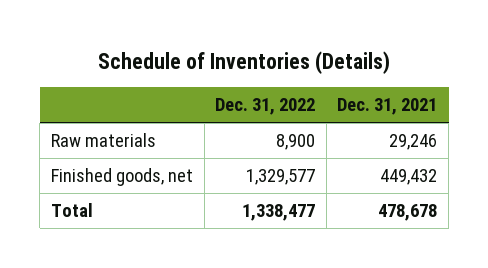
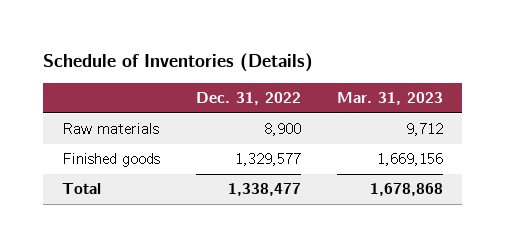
[337,98,438,116] Dec. 31, 2021 -> none
none -> [337,92,444,106] Mar. 31, 2023
[51,168,194,187] Finished goods, net -> [61,153,160,168] Finished goods

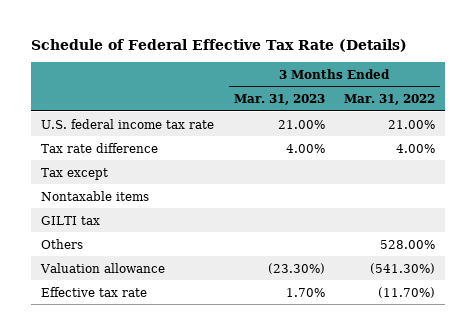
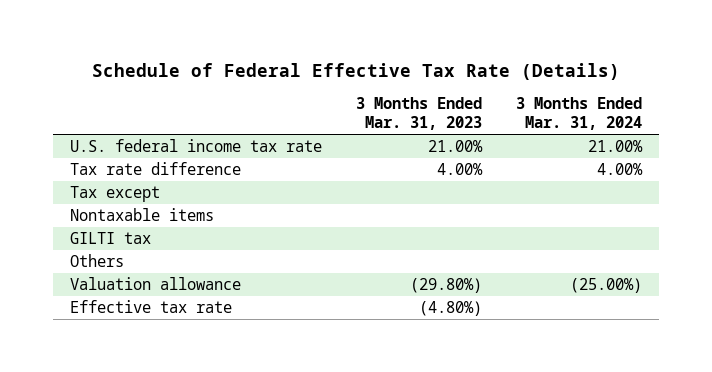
[344,94,436,106] Mar. 31, 2022 -> none
none -> [515,97,642,131] 3 Months Ended Mar. 31, 2024
[267,262,325,274] (23.30%) -> [409,278,482,294] (29.80%)
[285,287,325,297] 1.70% -> [418,301,482,317] (4.80%)

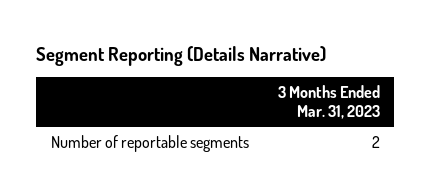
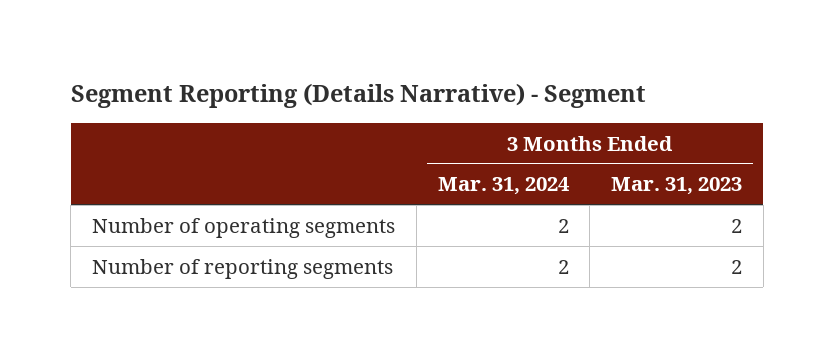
[36,45,327,66] Segment Reporting (Details Narrative) -> [70,83,646,109] Segment Reporting (Details Narrative) - Segment
none -> [437,177,570,196] Mar. 31, 2024
none -> [91,217,395,238] Number of operating segments
[50,134,249,152] Number of reportable segments -> [91,258,393,279] Number of reporting segments

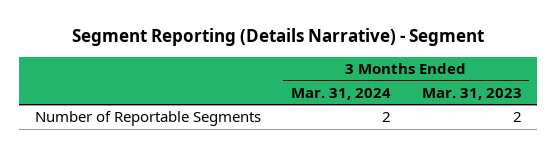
[91,217,395,238] Number of operating segments -> none
[91,258,393,279] Number of reporting segments -> [34,111,261,127] Number of Reportable Segments

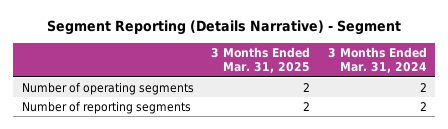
[421,88,522,101] Mar. 31, 2023 -> none
none -> [211,47,311,74] 3 Months Ended Mar. 31, 2025
none -> [21,82,194,96] Number of operating segments
[34,111,261,127] Number of Reportable Segments -> [21,101,191,115] Number of reporting segments

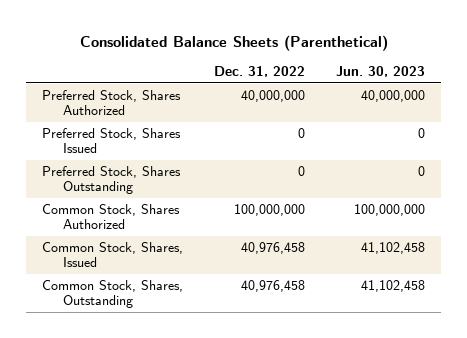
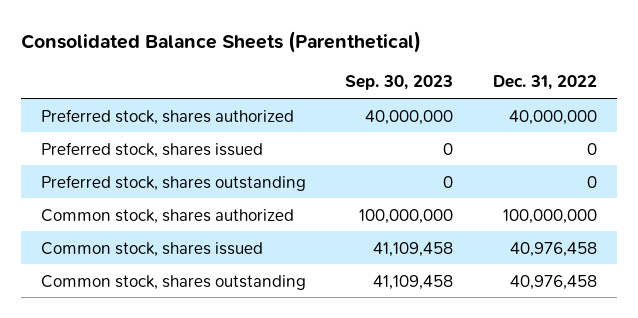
[336,66,426,78] Jun. 30, 2023 -> none
none -> [345,75,454,91] Sep. 30, 2023
[41,89,181,116] Preferred Stock, Shares Authorized -> [40,108,294,125] Preferred stock, shares authorized
[41,127,181,154] Preferred Stock, Shares Issued -> [40,141,263,158] Preferred stock, shares issued
[41,165,181,195] Preferred Stock, Shares Outstanding -> [40,174,306,191] Preferred stock, shares outstanding
[41,203,180,230] Common Stock, Shares Authorized -> [40,208,294,224] Common stock, shares authorized
[41,241,183,268] Common Stock, Shares, Issued -> [40,241,263,257] Common stock, shares issued
[41,279,183,309] Common Stock, Shares, Outstanding -> [40,274,306,290] Common stock, shares outstanding

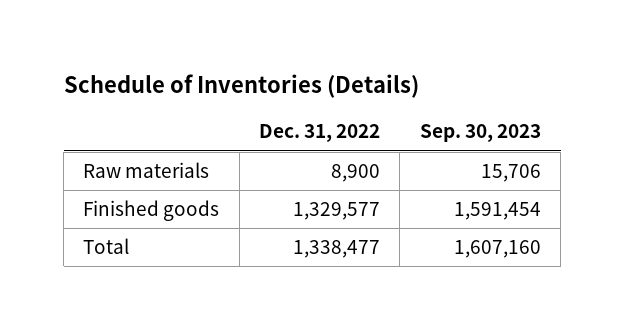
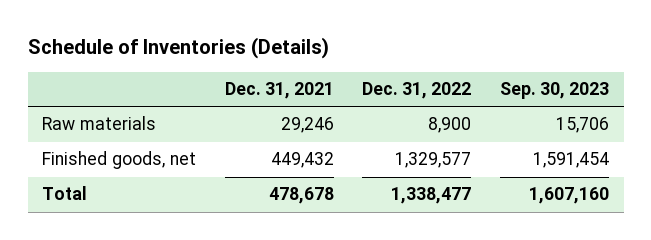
none -> [224,82,334,100] Dec. 31, 2021
[83,200,220,222] Finished goods -> [41,151,196,170] Finished goods, net

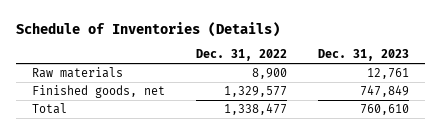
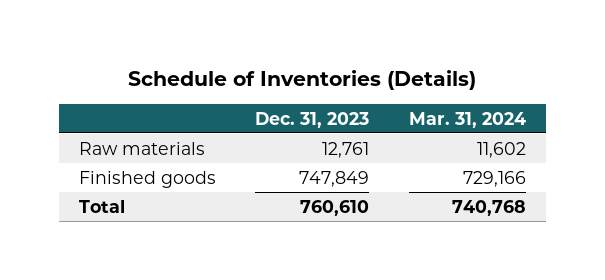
[196,49,288,62] Dec. 31, 2022 -> none
none -> [408,111,526,128] Mar. 31, 2024
[31,85,165,99] Finished goods, net -> [78,170,216,188] Finished goods

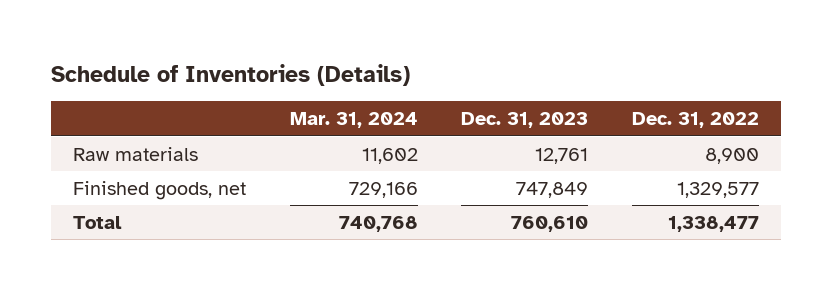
none -> [631,112,759,129] Dec. 31, 2022
[78,170,216,188] Finished goods -> [72,180,246,200] Finished goods, net

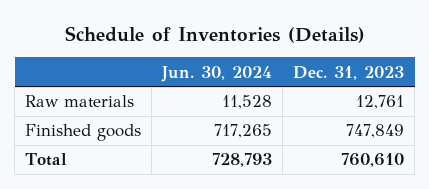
[289,112,418,129] Mar. 31, 2024 -> none
[631,112,759,129] Dec. 31, 2022 -> none
none -> [161,65,273,82] Jun. 30, 2024
[72,180,246,200] Finished goods, net -> [25,124,142,142] Finished goods

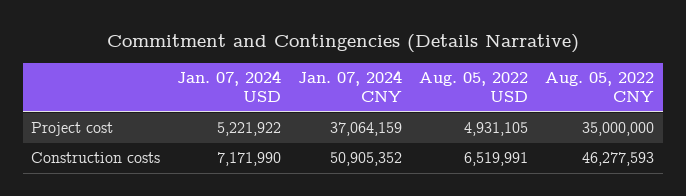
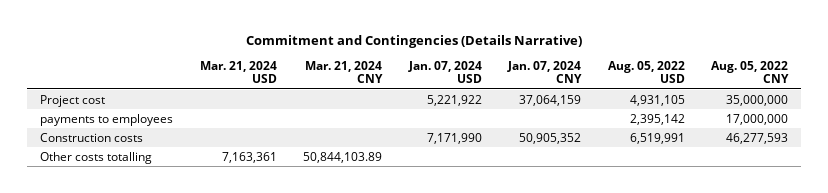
none -> [199,60,277,84] Mar. 21, 2024 USD
none -> [305,60,384,84] Mar. 21, 2024 CNY
none -> [40,113,174,126] payments to employees
none -> [40,151,153,164] Other costs totalling

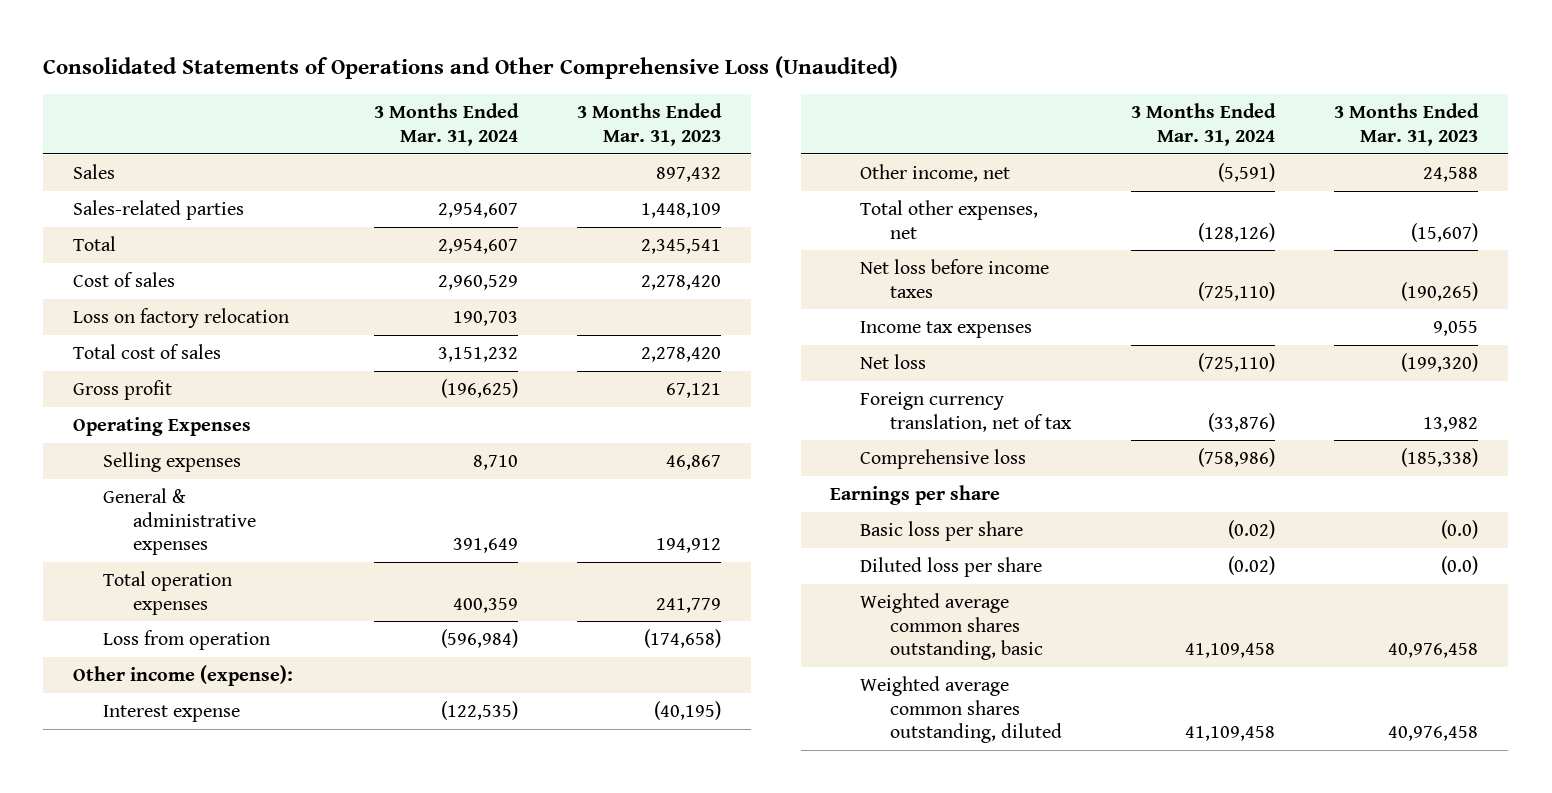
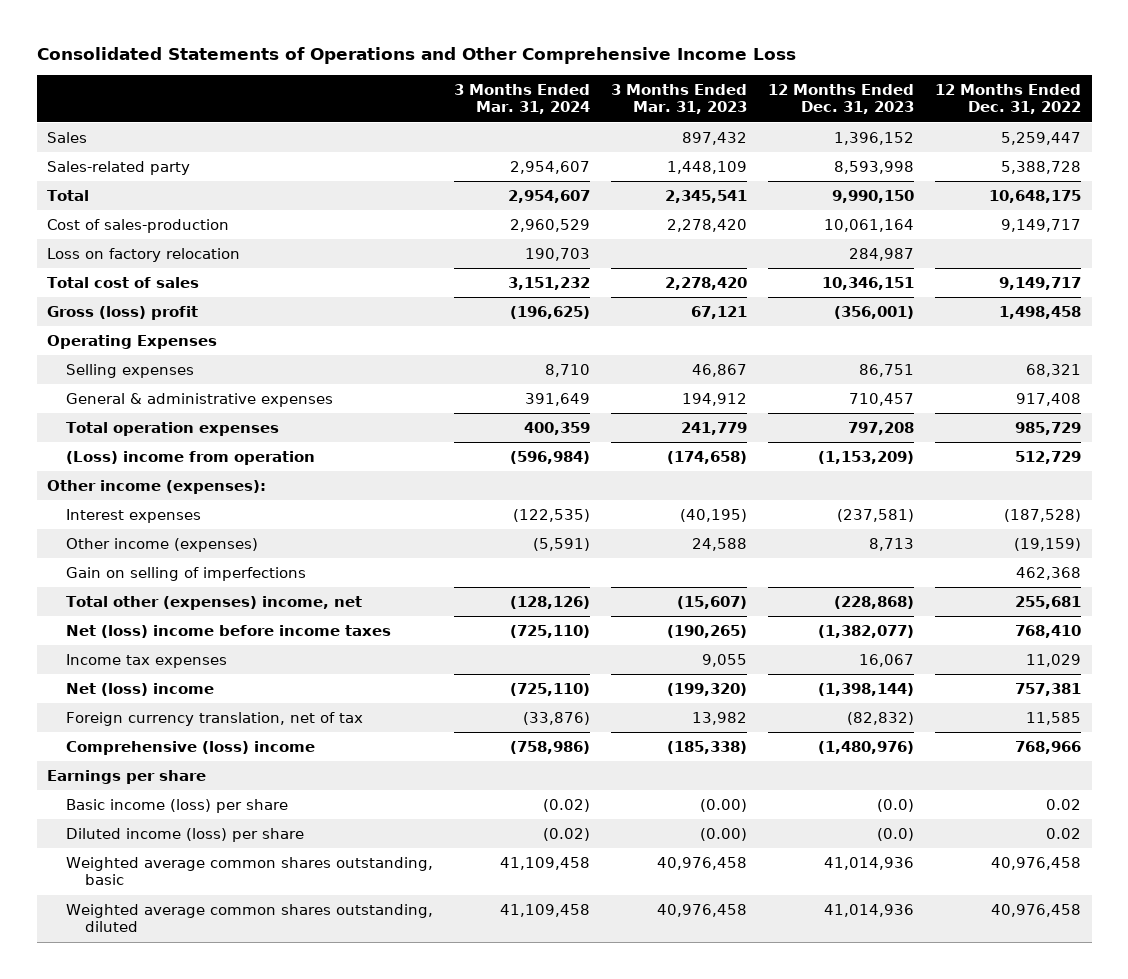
[43,56,899,80] Consolidated Statements of Operations and Other Comprehensive Loss (Unaudited) -> [36,46,796,64] Consolidated Statements of Operations and Other Comprehensive Income Loss
none -> [768,84,915,115] 12 Months Ended Dec. 31, 2023
none -> [935,84,1082,115] 12 Months Ended Dec. 31, 2022
[73,200,245,221] Sales-related parties -> [47,161,191,176] Sales-related party
[73,272,176,288] Cost of sales -> [47,219,230,234] Cost of sales-production
[73,380,173,401] Gross profit -> [47,306,199,321] Gross (loss) profit
[103,630,271,651] Loss from operation -> [66,451,316,466] (Loss) income from operation
[73,665,294,687] Other income (expense): -> [47,480,267,495] Other income (expenses):
[103,705,241,723] Interest expense -> [66,509,202,524] Interest expenses
[860,164,1011,183] Other income, net -> [66,538,259,553] Other income (expenses)
none -> [66,567,307,582] Gain on selling of imperfections
[860,200,1039,239] Total other expenses, net -> [66,596,363,611] Total other (expenses) income, net
[860,259,1050,298] Net loss before income taxes -> [66,625,392,639] Net (loss) income before income taxes
[860,354,927,370] Net loss -> [66,683,215,697] Net (loss) income
[860,449,1027,470] Comprehensive loss -> [66,741,316,756] Comprehensive (loss) income
[860,521,1024,542] Basic loss per share -> [66,799,289,814] Basic income (loss) per share
[1441,520,1479,540] (0.0) -> [700,799,748,813] (0.00)
[860,557,1043,578] Diluted loss per share -> [66,828,305,843] Diluted income (loss) per share
[1441,556,1479,576] (0.0) -> [700,828,748,842] (0.00)

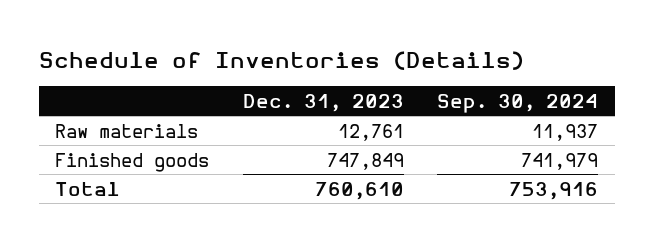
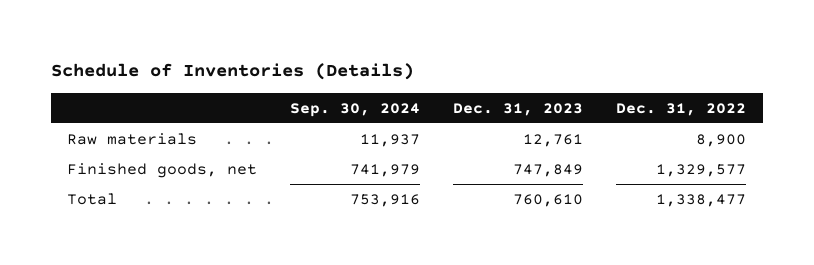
none -> [616,102,747,116] Dec. 31, 2022
[55,152,210,172] Finished goods -> [67,162,258,178] Finished goods, net

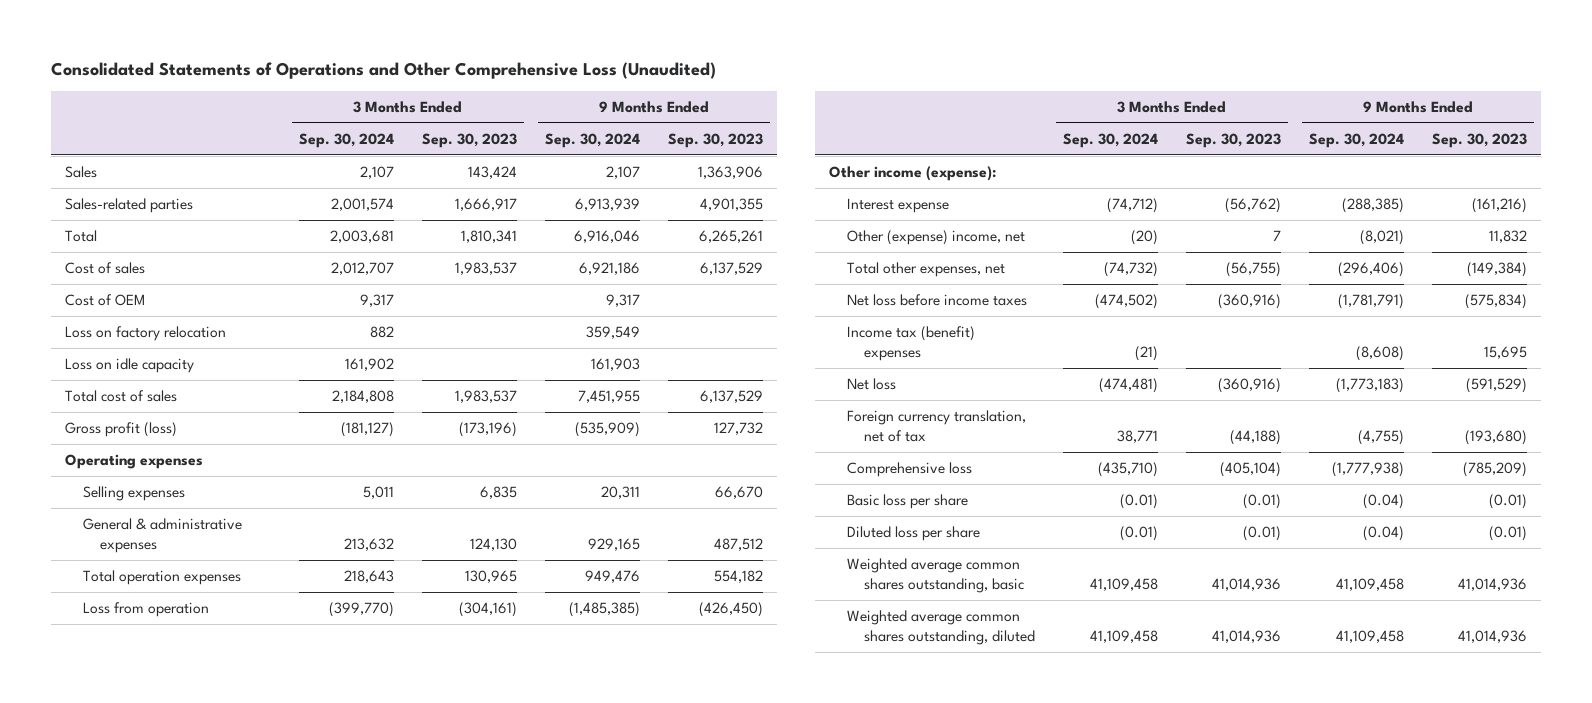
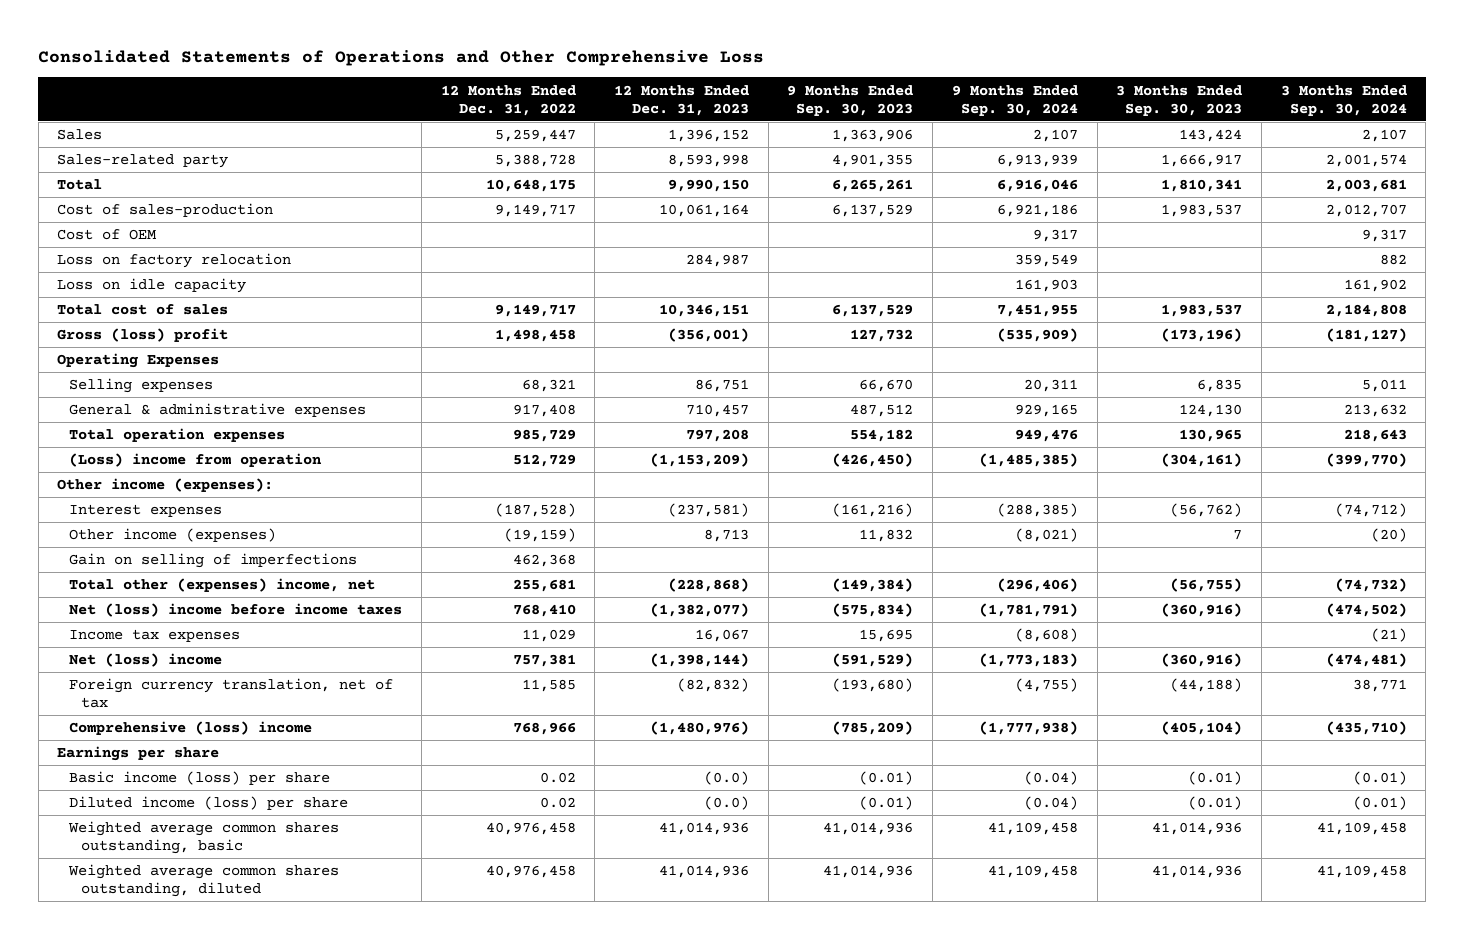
[51,62,717,80] Consolidated Statements of Operations and Other Comprehensive Loss (Unaudited) -> [38,50,765,67] Consolidated Statements of Operations and Other Comprehensive Loss
none -> [440,84,576,116] 12 Months Ended Dec. 31, 2022
none -> [614,84,750,116] 12 Months Ended Dec. 31, 2023
[65,198,194,214] Sales-related parties -> [57,154,229,169] Sales-related party
[65,262,146,275] Cost of sales -> [57,203,274,218] Cost of sales-production
[65,422,178,438] Gross profit (loss) -> [57,328,229,343] Gross (loss) profit
[65,454,204,470] Operating expenses -> [57,353,220,369] Operating Expenses
[82,602,209,618] Loss from operation -> [69,453,323,468] (Loss) income from operation
[829,166,997,182] Other income (expense): -> [57,478,274,493] Other income (expenses):
[846,198,949,214] Interest expense -> [69,504,223,518] Interest expenses
[846,230,1025,246] Other (expense) income, net -> [69,528,277,543] Other income (expenses)
none -> [69,553,358,569] Gain on selling of imperfections
[846,262,1005,278] Total other expenses, net -> [69,578,376,593] Total other (expenses) income, net
[846,294,1027,307] Net loss before income taxes -> [69,603,403,618] Net (loss) income before income taxes
[846,326,975,361] Income tax (benefit) expenses -> [69,629,241,643] Income tax expenses
[846,378,896,391] Net loss -> [69,653,223,668] Net (loss) income
[846,462,972,478] Comprehensive loss -> [69,721,313,736] Comprehensive (loss) income
none -> [57,746,220,762] Earnings per share
[846,494,968,510] Basic loss per share -> [69,771,331,786] Basic income (loss) per share
[846,526,980,542] Diluted loss per share -> [69,796,349,811] Diluted income (loss) per share

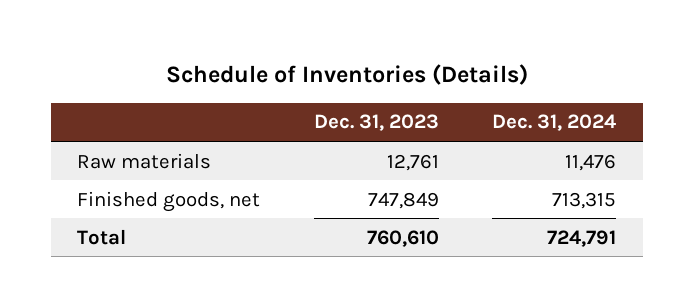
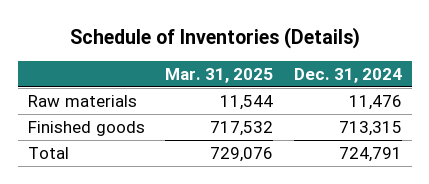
[313,114,439,132] Dec. 31, 2023 -> none
none -> [165,67,274,83] Mar. 31, 2025
[77,190,261,212] Finished goods, net -> [27,120,145,136] Finished goods

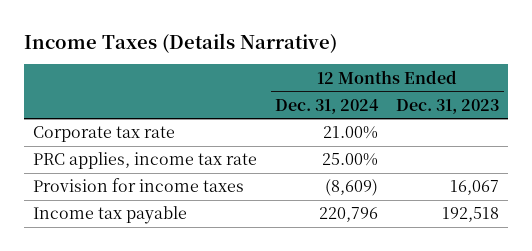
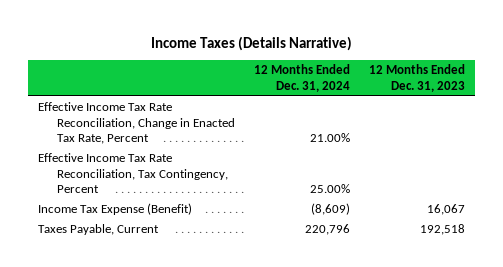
[32,126,175,143] Corporate tax rate -> [37,102,235,145] Effective Income Tax Rate Reconciliation, Change in Enacted Tax Rate, Percent
[32,152,257,170] PRC applies, income tax rate -> [37,153,228,194] Effective Income Tax Rate Reconciliation, Tax Contingency, Percent
[32,178,244,193] Provision for income taxes -> [37,203,192,216] Income Tax Expense (Benefit)
[32,206,187,225] Income tax payable -> [37,224,159,236] Taxes Payable, Current

